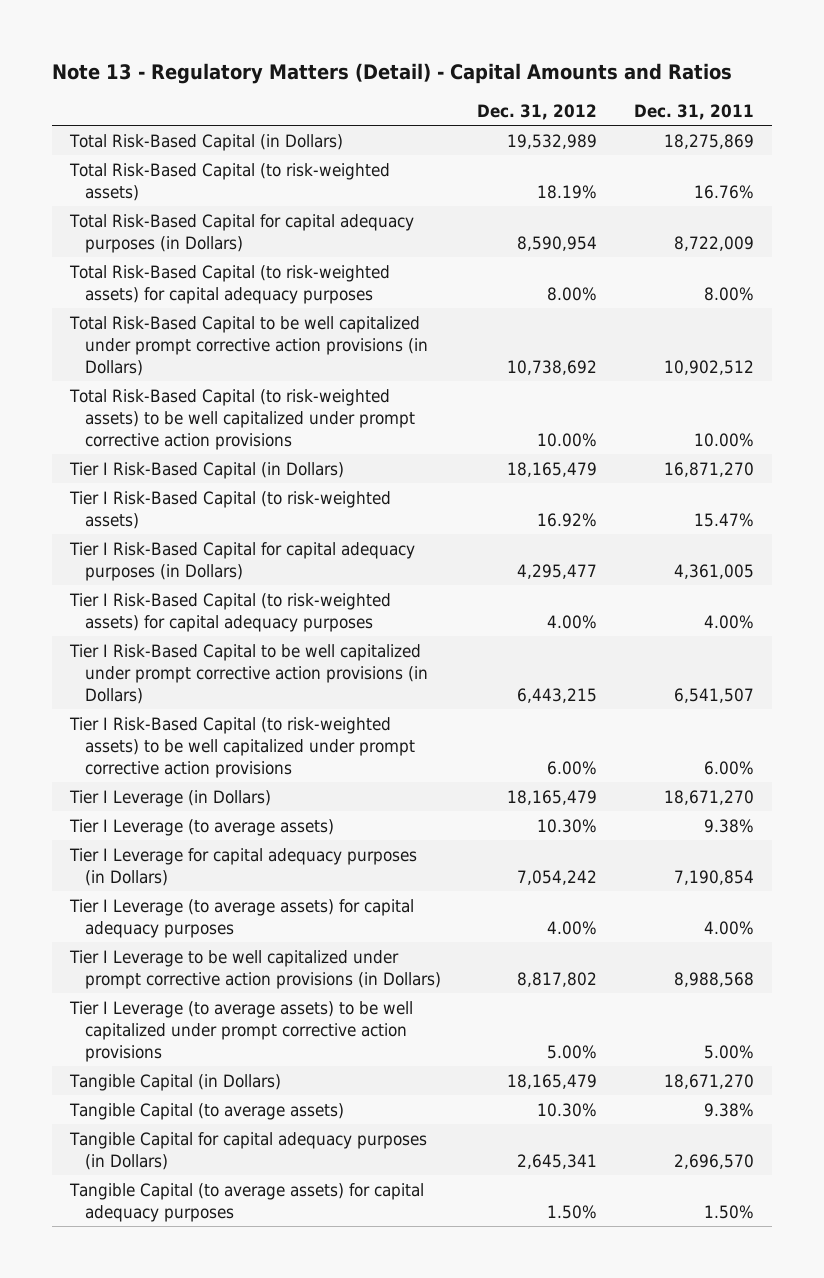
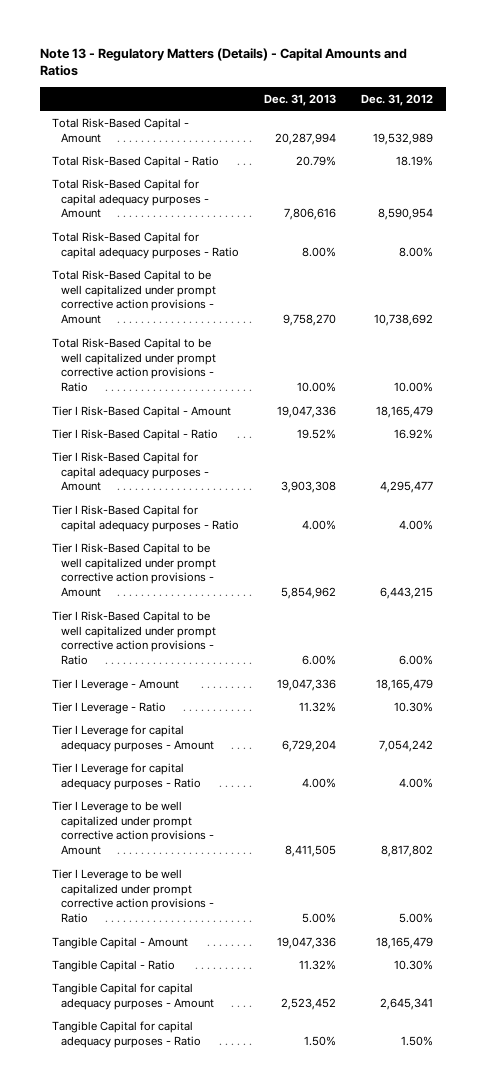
[52,62,733,84] Note 13 - Regulatory Matters (Detail) - Capital Amounts and Ratios -> [39,47,407,77] Note 13 - Regulatory Matters (Details) - Capital Amounts and Ratios
[633,103,754,120] Dec. 31, 2011 -> none
none -> [264,93,337,106] Dec. 31, 2013
[69,133,344,151] Total Risk-Based Capital (in Dollars) -> [52,117,190,143] Total Risk-Based Capital - Amount
[69,162,391,201] Total Risk-Based Capital (to risk-weighted assets) -> [52,155,220,168] Total Risk-Based Capital - Ratio
[69,213,415,253] Total Risk-Based Capital for capital adequacy purposes (in Dollars) -> [52,178,210,219] Total Risk-Based Capital for capital adequacy purposes - Amount
[69,264,391,304] Total Risk-Based Capital (to risk-weighted assets) for capital adequacy purposes -> [52,231,240,259] Total Risk-Based Capital for capital adequacy purposes - Ratio
[69,315,429,376] Total Risk-Based Capital to be well capitalized under prompt corrective action provisions (in Dollars) -> [52,269,217,325] Total Risk-Based Capital to be well capitalized under prompt corrective action provisions - Amount
[69,388,416,450] Total Risk-Based Capital (to risk-weighted assets) to be well capitalized under prompt corrective action provisions -> [52,337,217,393] Total Risk-Based Capital to be well capitalized under prompt corrective action provisions - Ratio
[69,461,345,479] Tier I Risk-Based Capital (in Dollars) -> [52,405,232,418] Tier I Risk-Based Capital - Amount
[69,490,392,529] Tier I Risk-Based Capital (to risk-weighted assets) -> [52,428,219,441] Tier I Risk-Based Capital - Ratio
[69,541,416,581] Tier I Risk-Based Capital for capital adequacy purposes (in Dollars) -> [52,451,210,492] Tier I Risk-Based Capital for capital adequacy purposes - Amount
[69,592,392,632] Tier I Risk-Based Capital (to risk-weighted assets) for capital adequacy purposes -> [52,504,240,532] Tier I Risk-Based Capital for capital adequacy purposes - Ratio
[69,643,429,704] Tier I Risk-Based Capital to be well capitalized under prompt corrective action provisions (in Dollars) -> [52,542,217,598] Tier I Risk-Based Capital to be well capitalized under prompt corrective action provisions - Amount
[69,716,416,778] Tier I Risk-Based Capital (to risk-weighted assets) to be well capitalized under prompt corrective action provisions -> [52,610,217,666] Tier I Risk-Based Capital to be well capitalized under prompt corrective action provisions - Ratio
[69,789,272,807] Tier I Leverage (in Dollars) -> [52,678,180,691] Tier I Leverage - Amount
[69,818,335,836] Tier I Leverage (to average assets) -> [52,701,167,714] Tier I Leverage - Ratio
[69,847,418,886] Tier I Leverage for capital adequacy purposes (in Dollars) -> [52,724,215,752] Tier I Leverage for capital adequacy purposes - Amount
[69,898,415,938] Tier I Leverage (to average assets) for capital adequacy purposes -> [52,762,202,790] Tier I Leverage for capital adequacy purposes - Ratio
[69,949,442,989] Tier I Leverage to be well capitalized under prompt corrective action provisions (in Dollars) -> [52,800,215,856] Tier I Leverage to be well capitalized under prompt corrective action provisions - Amount
[69,1000,414,1062] Tier I Leverage (to average assets) to be well capitalized under prompt corrective action provisions -> [52,868,215,924] Tier I Leverage to be well capitalized under prompt corrective action provisions - Ratio
[69,1073,282,1091] Tangible Capital (in Dollars) -> [52,936,189,949] Tangible Capital - Amount
[69,1102,345,1120] Tangible Capital (to average assets) -> [52,959,176,972] Tangible Capital - Ratio
[69,1131,428,1170] Tangible Capital for capital adequacy purposes (in Dollars) -> [52,982,215,1010] Tangible Capital for capital adequacy purposes - Amount
[69,1182,425,1222] Tangible Capital (to average assets) for capital adequacy purposes -> [52,1020,202,1048] Tangible Capital for capital adequacy purposes - Ratio

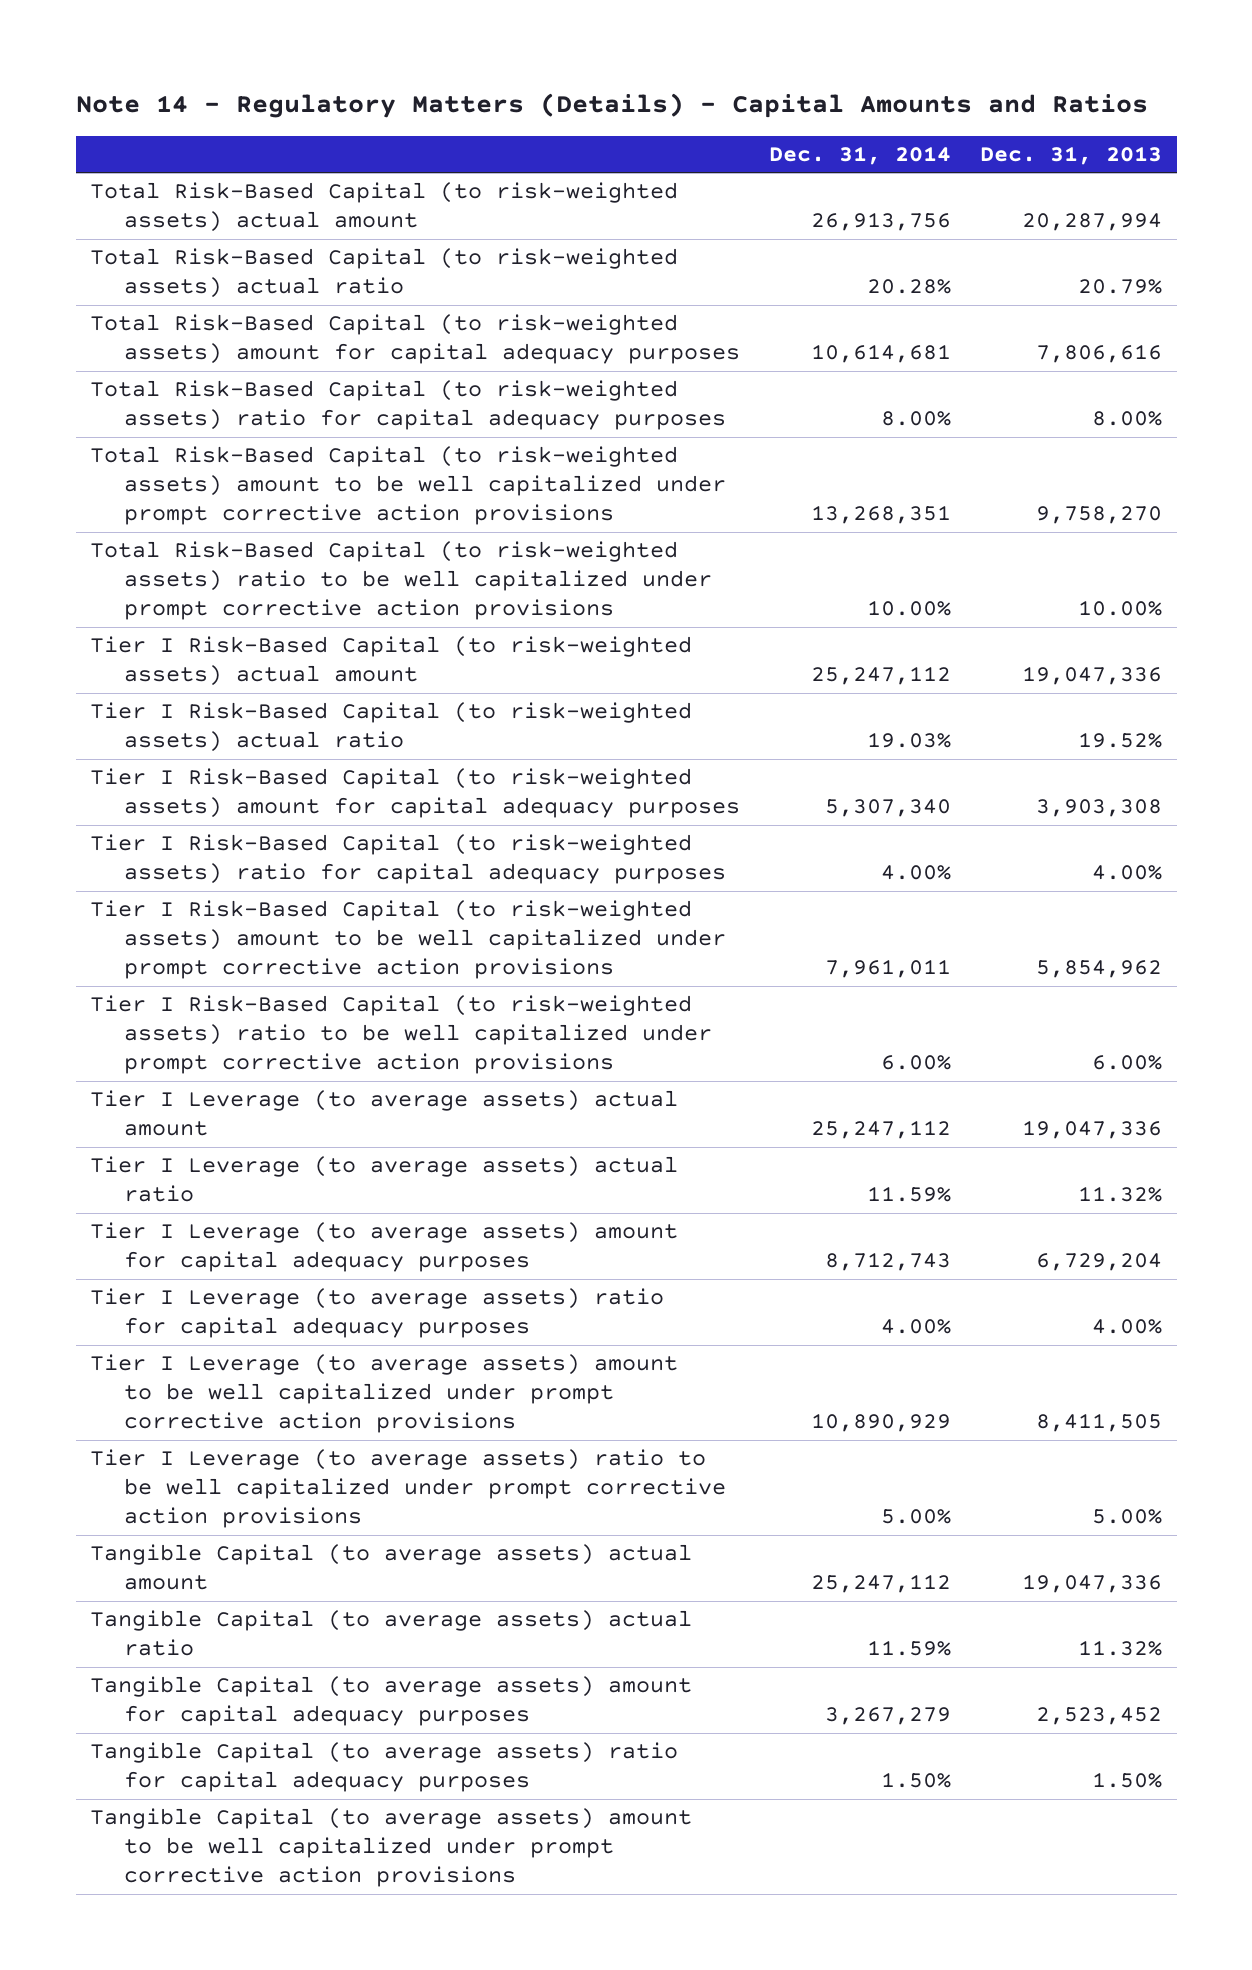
[39,47,407,77] Note 13 - Regulatory Matters (Details) - Capital Amounts and Ratios -> [75,93,1148,119] Note 14 - Regulatory Matters (Details) - Capital Amounts and Ratios
[361,93,434,106] Dec. 31, 2012 -> none
none -> [769,146,952,166] Dec. 31, 2014
[52,117,190,143] Total Risk-Based Capital - Amount -> [90,182,679,233] Total Risk-Based Capital (to risk-weighted assets) actual amount
[52,155,220,168] Total Risk-Based Capital - Ratio -> [90,248,679,299] Total Risk-Based Capital (to risk-weighted assets) actual ratio
[52,178,210,219] Total Risk-Based Capital for capital adequacy purposes - Amount -> [90,314,740,365] Total Risk-Based Capital (to risk-weighted assets) amount for capital adequacy purposes
[52,231,240,259] Total Risk-Based Capital for capital adequacy purposes - Ratio -> [90,380,726,431] Total Risk-Based Capital (to risk-weighted assets) ratio for capital adequacy purposes
[52,269,217,325] Total Risk-Based Capital to be well capitalized under prompt corrective action provisions - Amount -> [90,446,726,526] Total Risk-Based Capital (to risk-weighted assets) amount to be well capitalized under prompt corrective action provisions
[52,337,217,393] Total Risk-Based Capital to be well capitalized under prompt corrective action provisions - Ratio -> [90,541,712,621] Total Risk-Based Capital (to risk-weighted assets) ratio to be well capitalized under prompt corrective action provisions
[52,405,232,418] Tier I Risk-Based Capital - Amount -> [90,636,693,687] Tier I Risk-Based Capital (to risk-weighted assets) actual amount
[52,428,219,441] Tier I Risk-Based Capital - Ratio -> [90,702,693,753] Tier I Risk-Based Capital (to risk-weighted assets) actual ratio
[52,451,210,492] Tier I Risk-Based Capital for capital adequacy purposes - Amount -> [90,768,740,819] Tier I Risk-Based Capital (to risk-weighted assets) amount for capital adequacy purposes
[52,504,240,532] Tier I Risk-Based Capital for capital adequacy purposes - Ratio -> [90,834,726,885] Tier I Risk-Based Capital (to risk-weighted assets) ratio for capital adequacy purposes
[52,542,217,598] Tier I Risk-Based Capital to be well capitalized under prompt corrective action provisions - Amount -> [90,900,726,980] Tier I Risk-Based Capital (to risk-weighted assets) amount to be well capitalized under prompt corrective action provisions
[52,610,217,666] Tier I Risk-Based Capital to be well capitalized under prompt corrective action provisions - Ratio -> [90,995,712,1075] Tier I Risk-Based Capital (to risk-weighted assets) ratio to be well capitalized under prompt corrective action provisions
[52,678,180,691] Tier I Leverage - Amount -> [90,1090,679,1137] Tier I Leverage (to average assets) actual amount
[52,701,167,714] Tier I Leverage - Ratio -> [90,1156,679,1203] Tier I Leverage (to average assets) actual ratio
[52,724,215,752] Tier I Leverage for capital adequacy purposes - Amount -> [90,1222,679,1273] Tier I Leverage (to average assets) amount for capital adequacy purposes
[52,762,202,790] Tier I Leverage for capital adequacy purposes - Ratio -> [90,1288,665,1339] Tier I Leverage (to average assets) ratio for capital adequacy purposes
[52,800,215,856] Tier I Leverage to be well capitalized under prompt corrective action provisions - Amount -> [90,1354,679,1434] Tier I Leverage (to average assets) amount to be well capitalized under prompt corrective action provisions
[52,868,215,924] Tier I Leverage to be well capitalized under prompt corrective action provisions - Ratio -> [90,1449,726,1529] Tier I Leverage (to average assets) ratio to be well capitalized under prompt corrective action provisions
[52,936,189,949] Tangible Capital - Amount -> [90,1544,693,1591] Tangible Capital (to average assets) actual amount
[52,959,176,972] Tangible Capital - Ratio -> [90,1610,693,1657] Tangible Capital (to average assets) actual ratio
[52,982,215,1010] Tangible Capital for capital adequacy purposes - Amount -> [90,1676,693,1727] Tangible Capital (to average assets) amount for capital adequacy purposes
[52,1020,202,1048] Tangible Capital for capital adequacy purposes - Ratio -> [90,1742,679,1793] Tangible Capital (to average assets) ratio for capital adequacy purposes
none -> [90,1808,693,1888] Tangible Capital (to average assets) amount to be well capitalized under prompt corrective action provisions

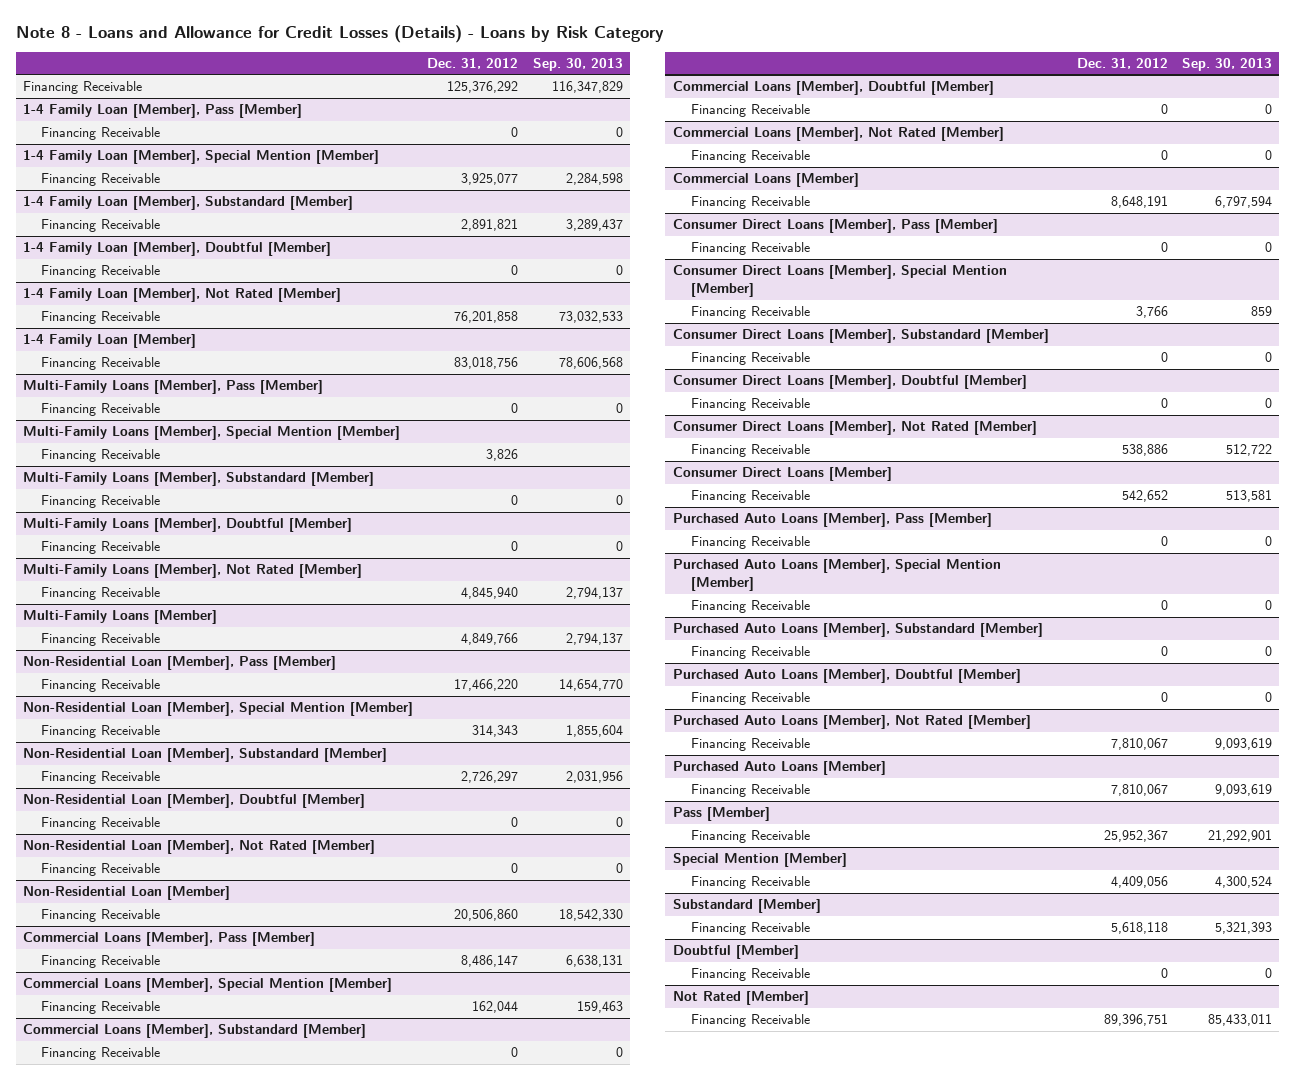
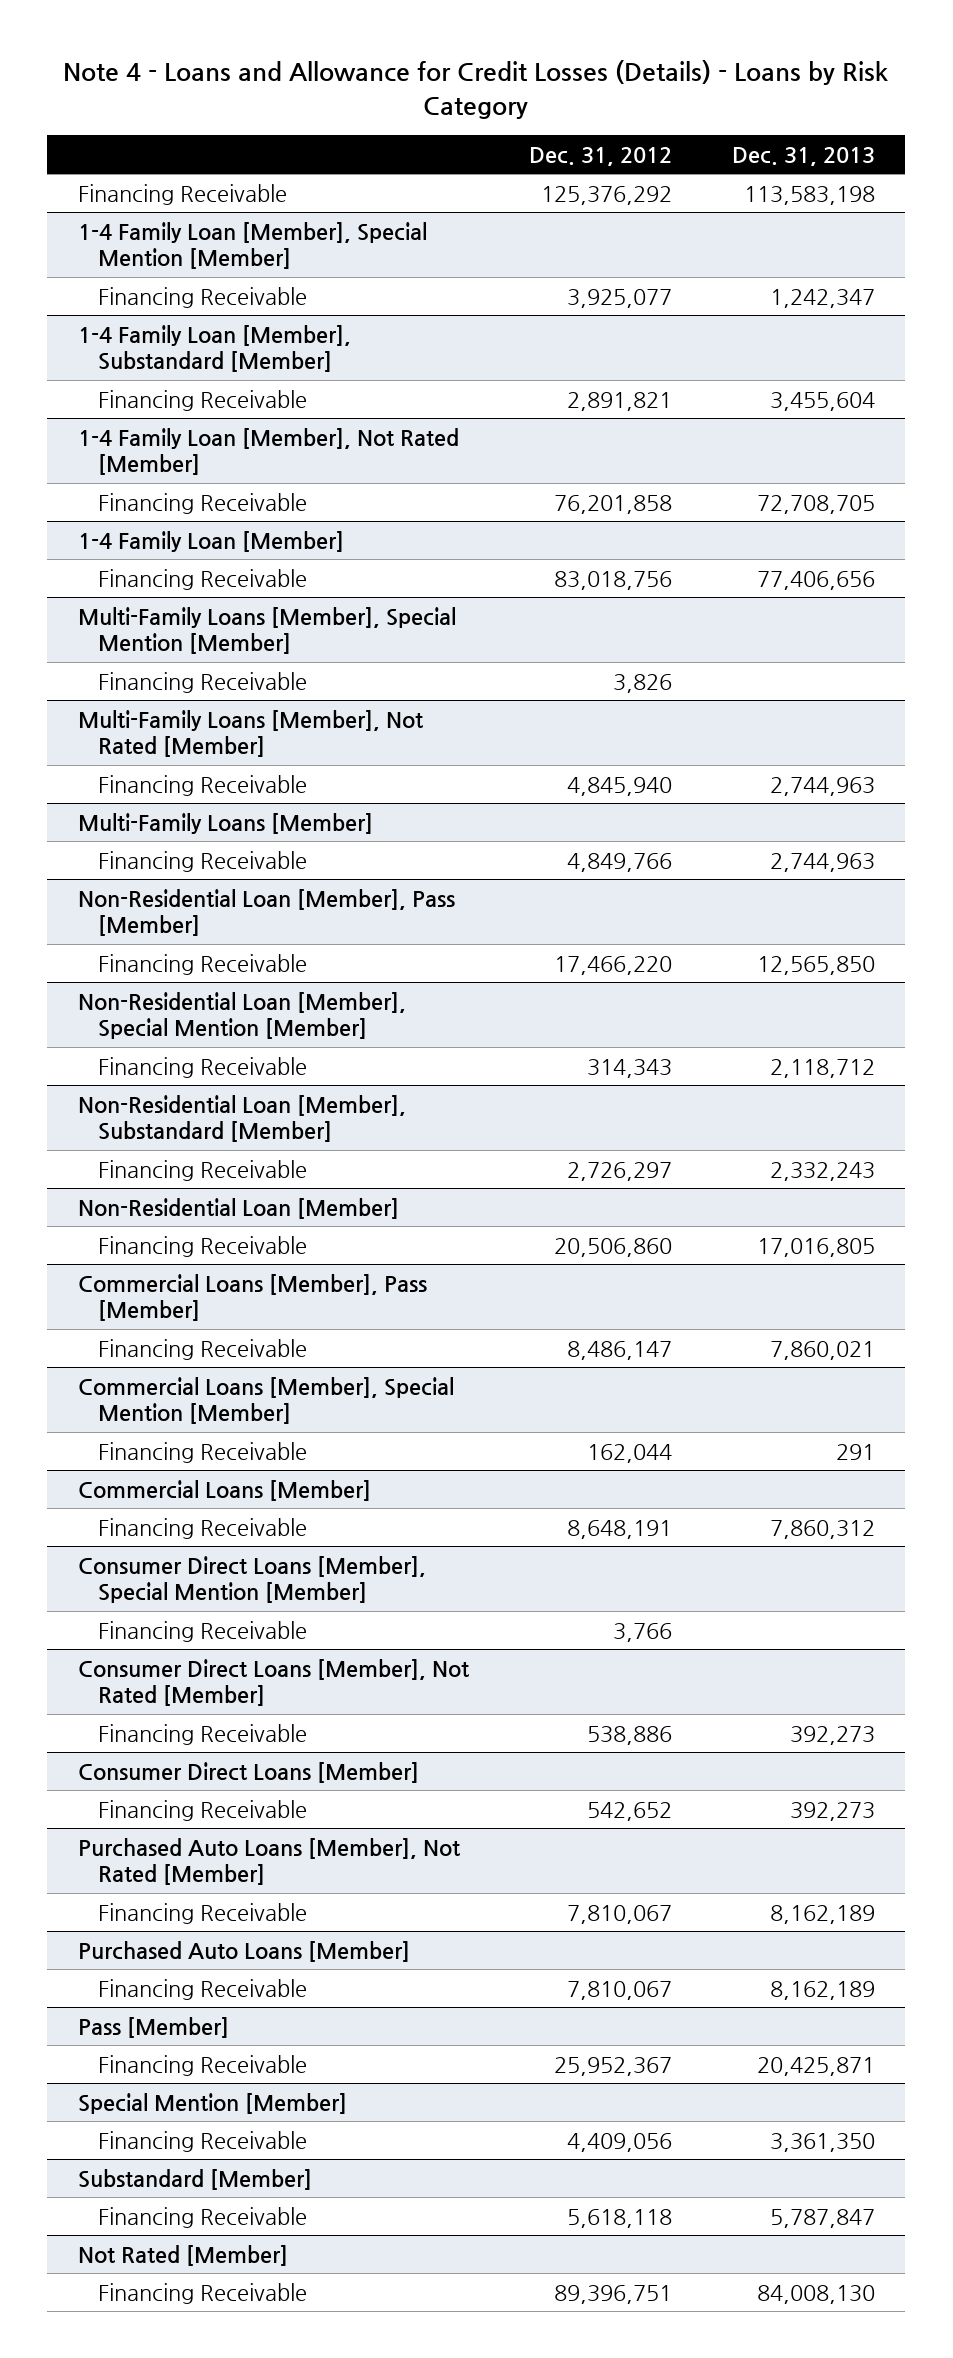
[15,24,664,43] Note 8 - Loans and Allowance for Credit Losses (Details) - Loans by Risk Category -> [63,60,889,119] Note 4 - Loans and Allowance for Credit Losses (Details) - Loans by Risk Category
[532,58,623,72] Sep. 30, 2013 -> none
none -> [732,146,876,166] Dec. 31, 2013
[22,104,302,119] 1-4 Family Loan [Member], Pass [Member] -> none
[41,127,161,141] Financing Receivable -> none
[22,242,331,257] 1-4 Family Loan [Member], Doubtful [Member] -> none
[41,265,161,279] Financing Receivable -> none
[22,380,323,395] Multi-Family Loans [Member], Pass [Member] -> none
[41,403,161,417] Financing Receivable -> none
[22,472,374,487] Multi-Family Loans [Member], Substandard [Member] -> none
[41,495,161,509] Financing Receivable -> none
[22,518,352,533] Multi-Family Loans [Member], Doubtful [Member] -> none
[41,541,161,555] Financing Receivable -> none
[22,794,365,809] Non-Residential Loan [Member], Doubtful [Member] -> none
[41,817,161,831] Financing Receivable -> none
[22,840,375,855] Non-Residential Loan [Member], Not Rated [Member] -> none
[41,863,161,877] Financing Receivable -> none
[22,1024,366,1039] Commercial Loans [Member], Substandard [Member] -> none
[41,1047,161,1061] Financing Receivable -> none
[672,81,994,96] Commercial Loans [Member], Doubtful [Member] -> none
[690,104,810,118] Financing Receivable -> none
[672,127,1004,142] Commercial Loans [Member], Not Rated [Member] -> none
[690,150,810,164] Financing Receivable -> none
[672,219,998,234] Consumer Direct Loans [Member], Pass [Member] -> none
[690,242,810,256] Financing Receivable -> none
[672,329,1049,344] Consumer Direct Loans [Member], Substandard [Member] -> none
[690,352,810,366] Financing Receivable -> none
[672,375,1027,390] Consumer Direct Loans [Member], Doubtful [Member] -> none
[690,398,810,412] Financing Receivable -> none
[672,513,992,528] Purchased Auto Loans [Member], Pass [Member] -> none
[690,536,810,550] Financing Receivable -> none
[672,559,1001,592] Purchased Auto Loans [Member], Special Mention [Member] -> none
[690,600,810,614] Financing Receivable -> none
[672,623,1043,638] Purchased Auto Loans [Member], Substandard [Member] -> none
[690,646,810,660] Financing Receivable -> none
[672,669,1021,684] Purchased Auto Loans [Member], Doubtful [Member] -> none
[690,692,810,706] Financing Receivable -> none
[672,945,799,960] Doubtful [Member] -> none
[690,968,810,982] Financing Receivable -> none

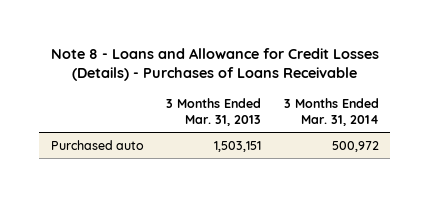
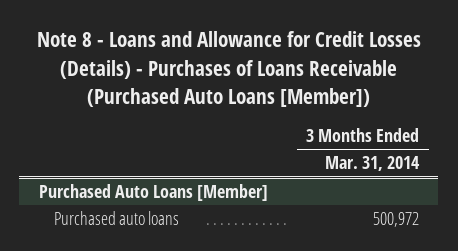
[50,47,379,82] Note 8 - Loans and Allowance for Credit Losses (Details) - Purchases of Loans Receivable -> [36,31,421,107] Note 8 - Loans and Allowance for Credit Losses (Details) - Purchases of Loans Receivable (Purchased Auto Loans [Member])
[166,97,262,127] 3 Months Ended Mar. 31, 2013 -> none
none -> [38,184,268,202] Purchased Auto Loans [Member]
[50,140,144,151] Purchased auto -> [53,211,179,226] Purchased auto loans

